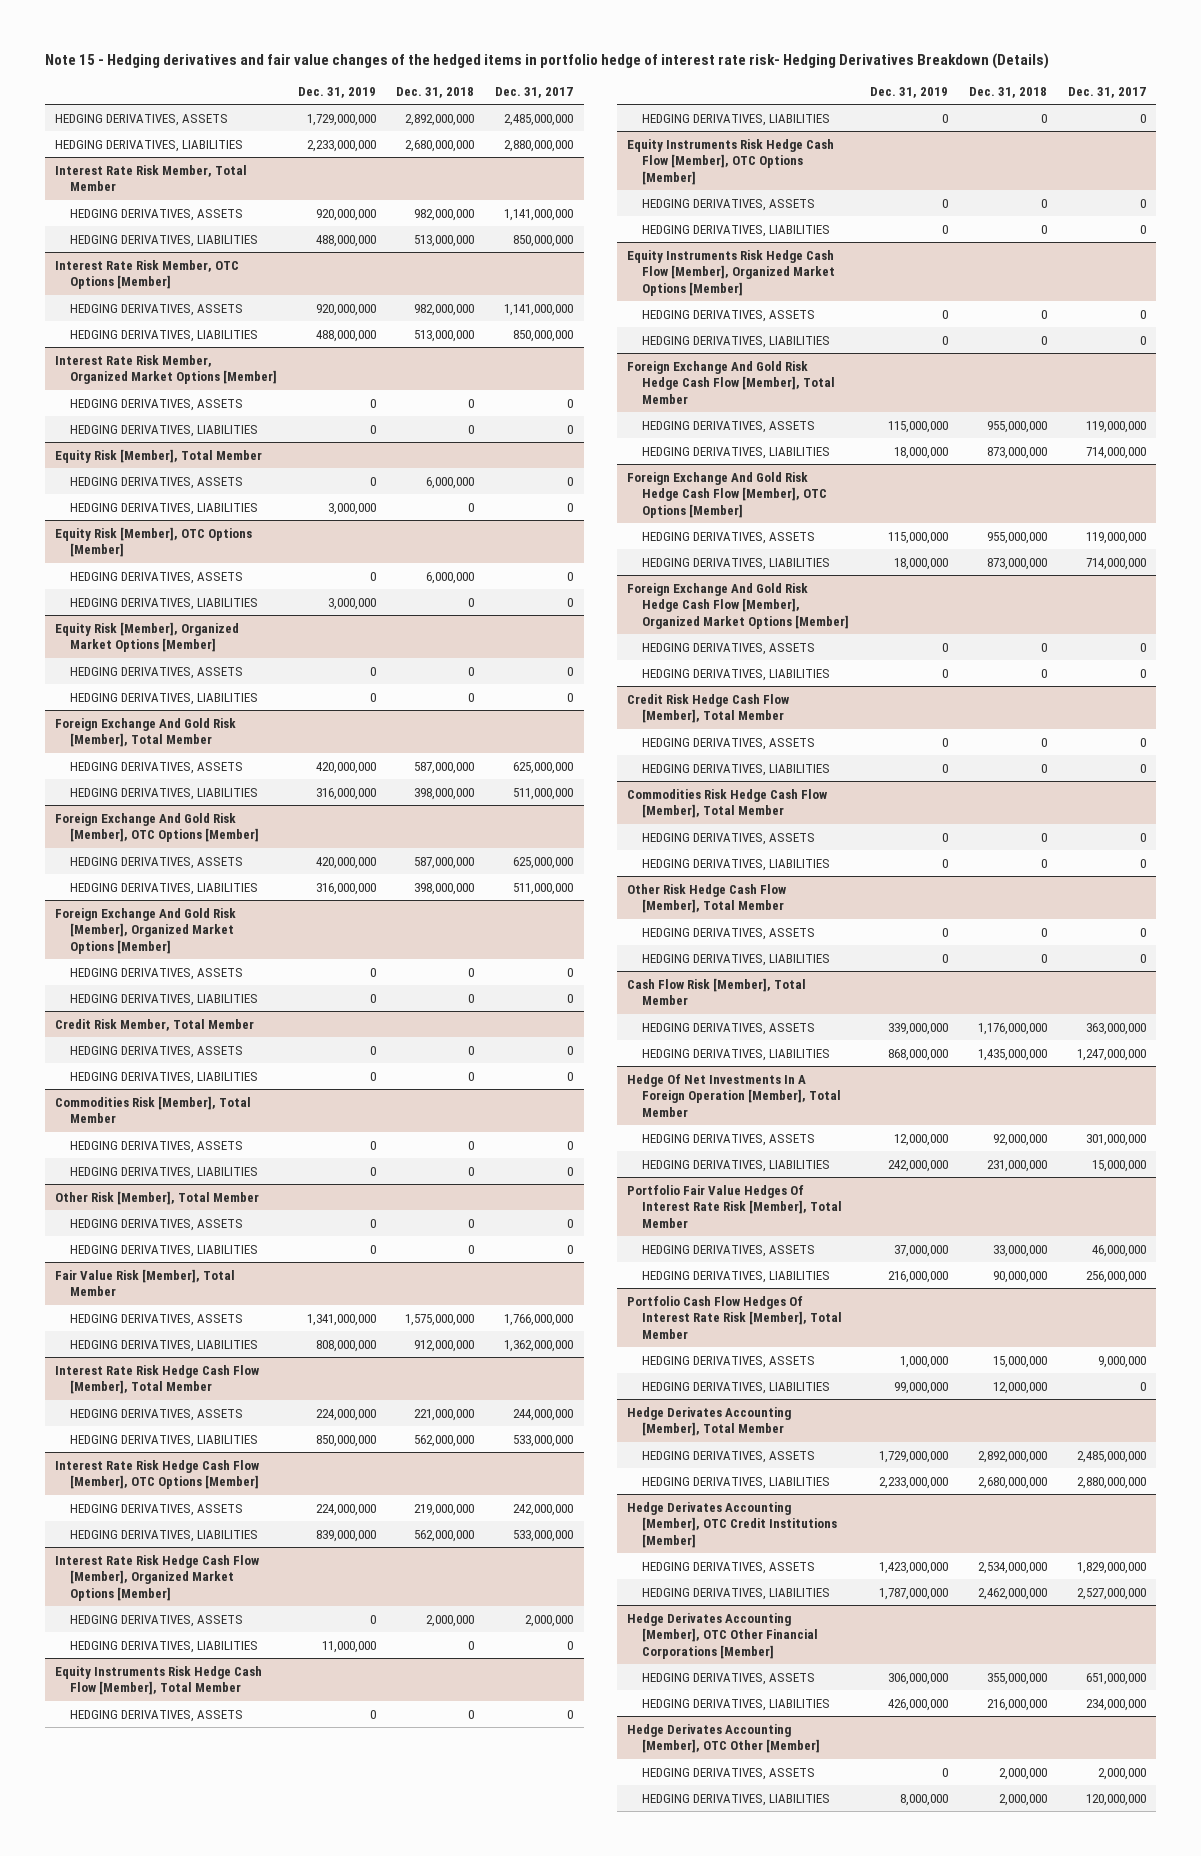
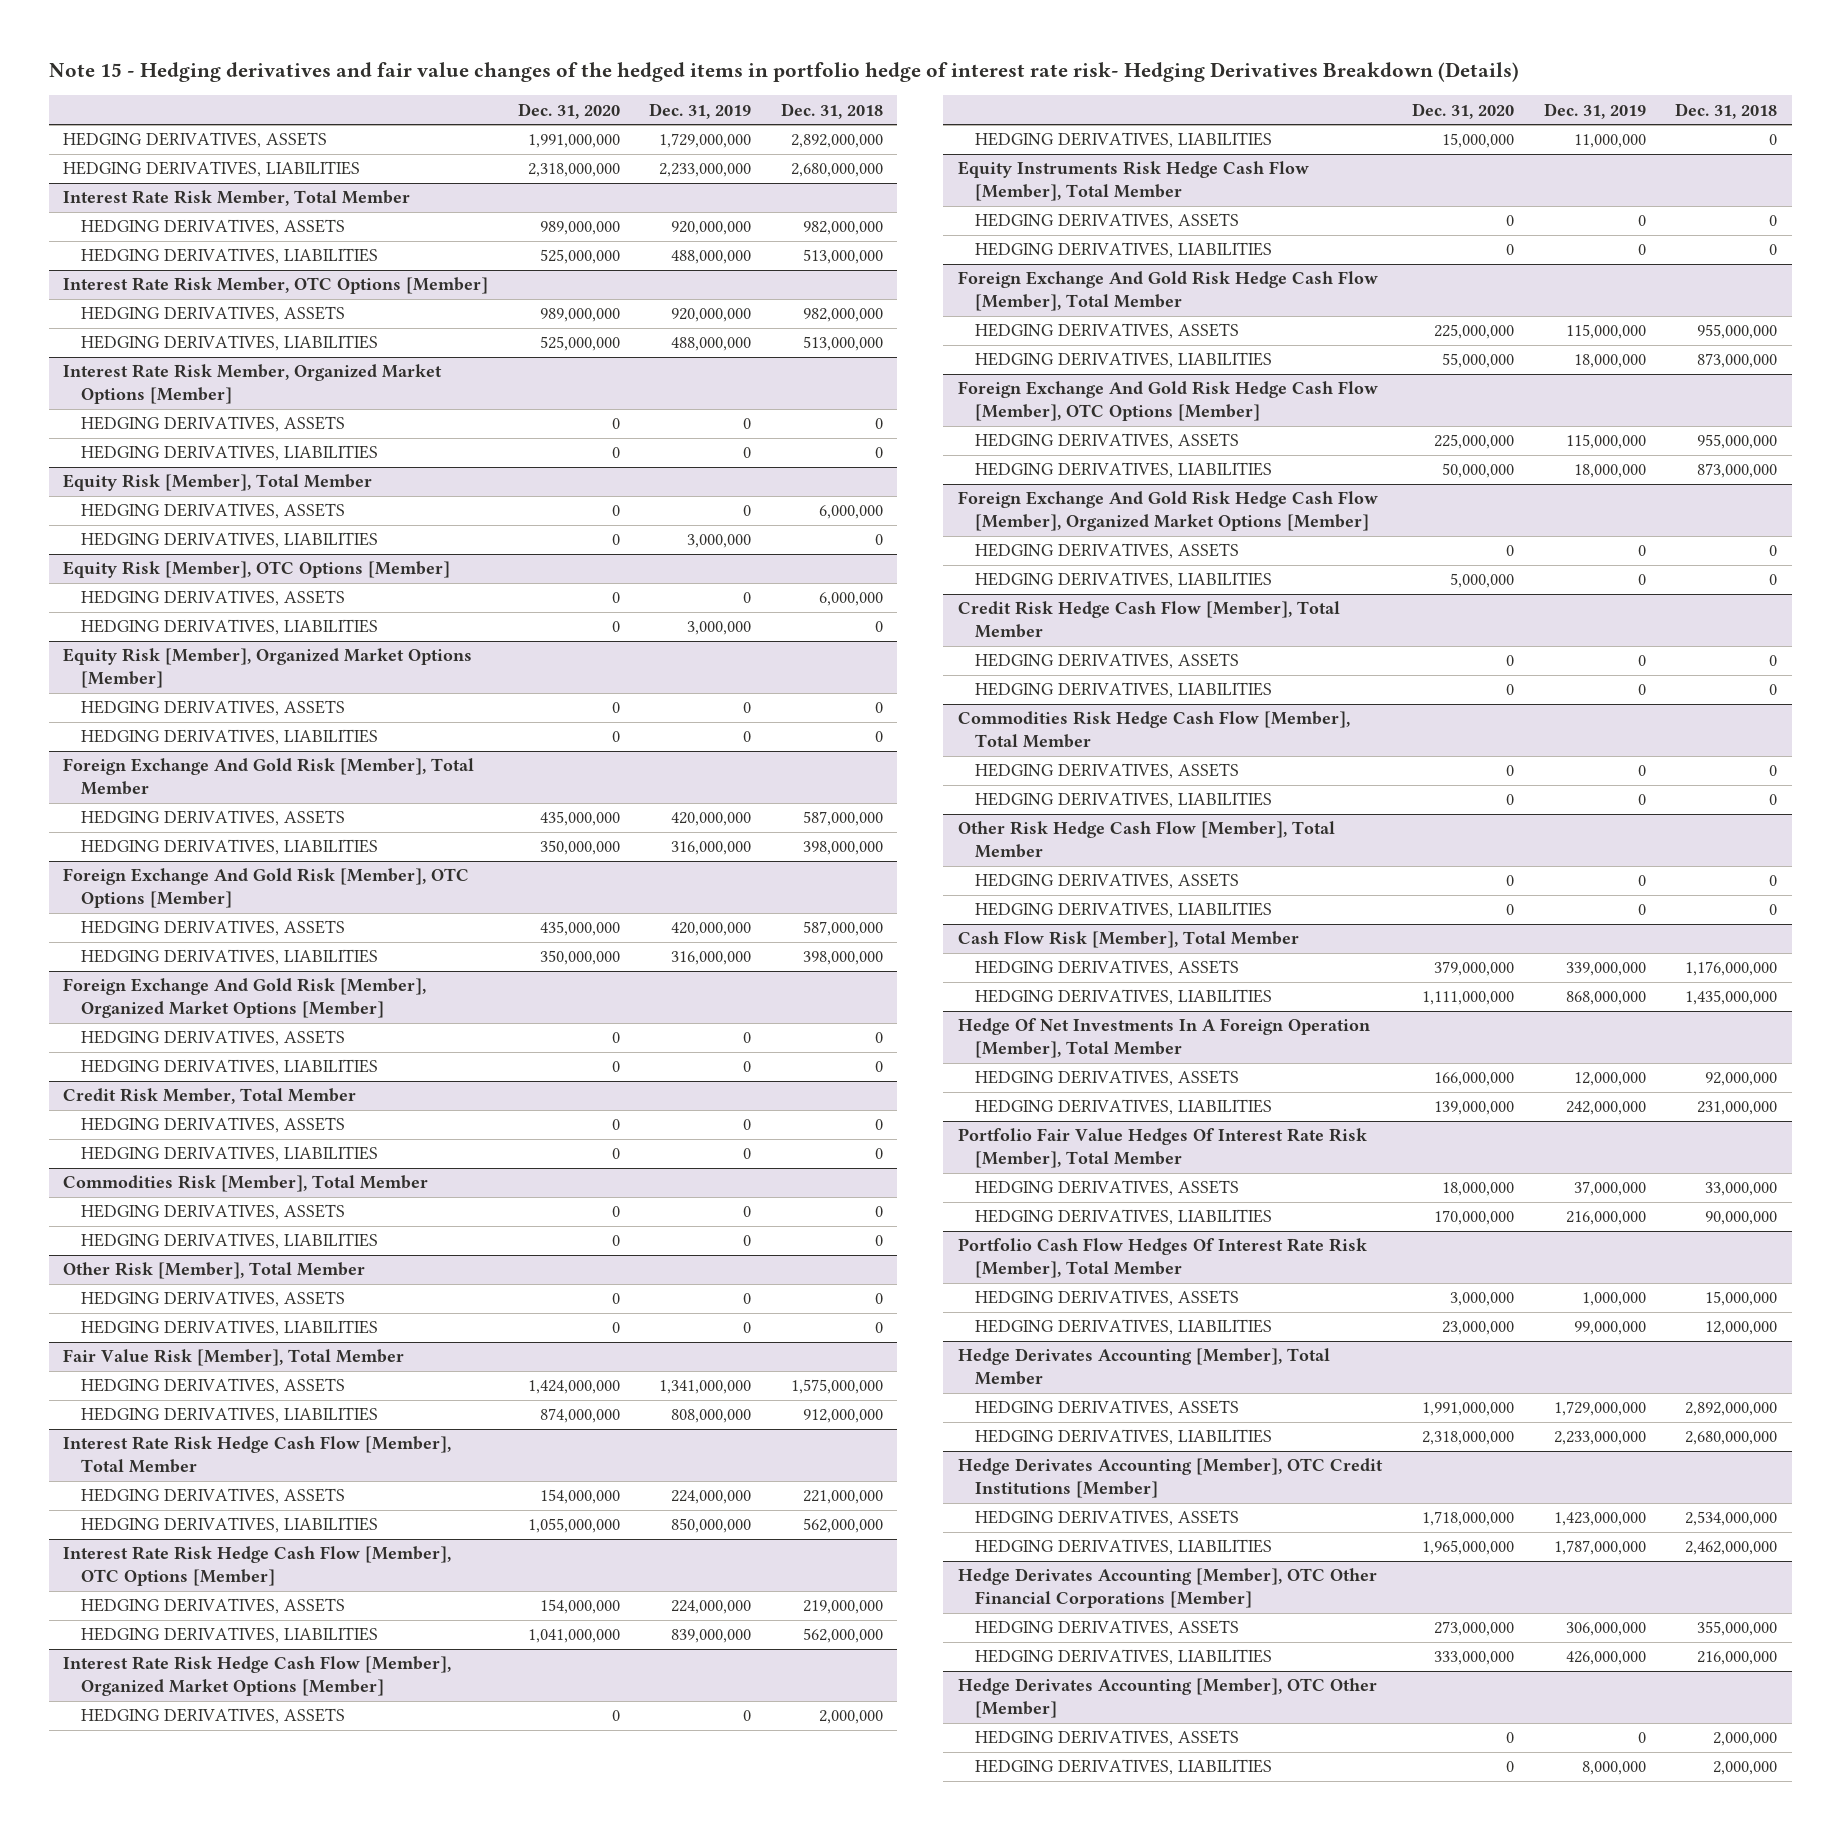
[495,87,574,99] Dec. 31, 2017 -> none
none -> [517,102,620,119] Dec. 31, 2020
[627,138,835,185] Equity Instruments Risk Hedge Cash Flow [Member], OTC Options [Member] -> none
[641,198,815,211] HEDGING DERIVATIVES, ASSETS -> none
[641,224,830,237] HEDGING DERIVATIVES, LIABILITIES -> none
[627,249,835,296] Equity Instruments Risk Hedge Cash Flow [Member], Organized Market Options [Member] -> none
[641,309,815,322] HEDGING DERIVATIVES, ASSETS -> none
[641,335,830,348] HEDGING DERIVATIVES, LIABILITIES -> none

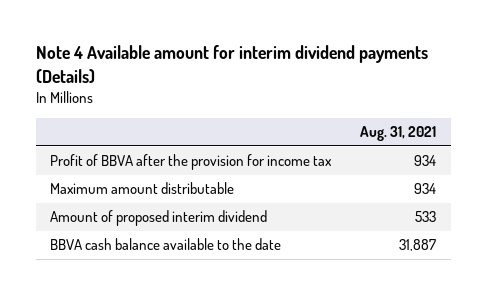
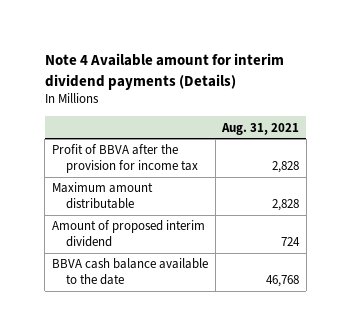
[414,155,437,167] 934 -> [272,161,300,174] 2,828
[414,183,437,195] 934 -> [272,199,300,212] 2,828
[415,211,437,223] 533 -> [281,237,301,247] 724
[399,239,437,252] 31,887 -> [266,275,300,288] 46,768

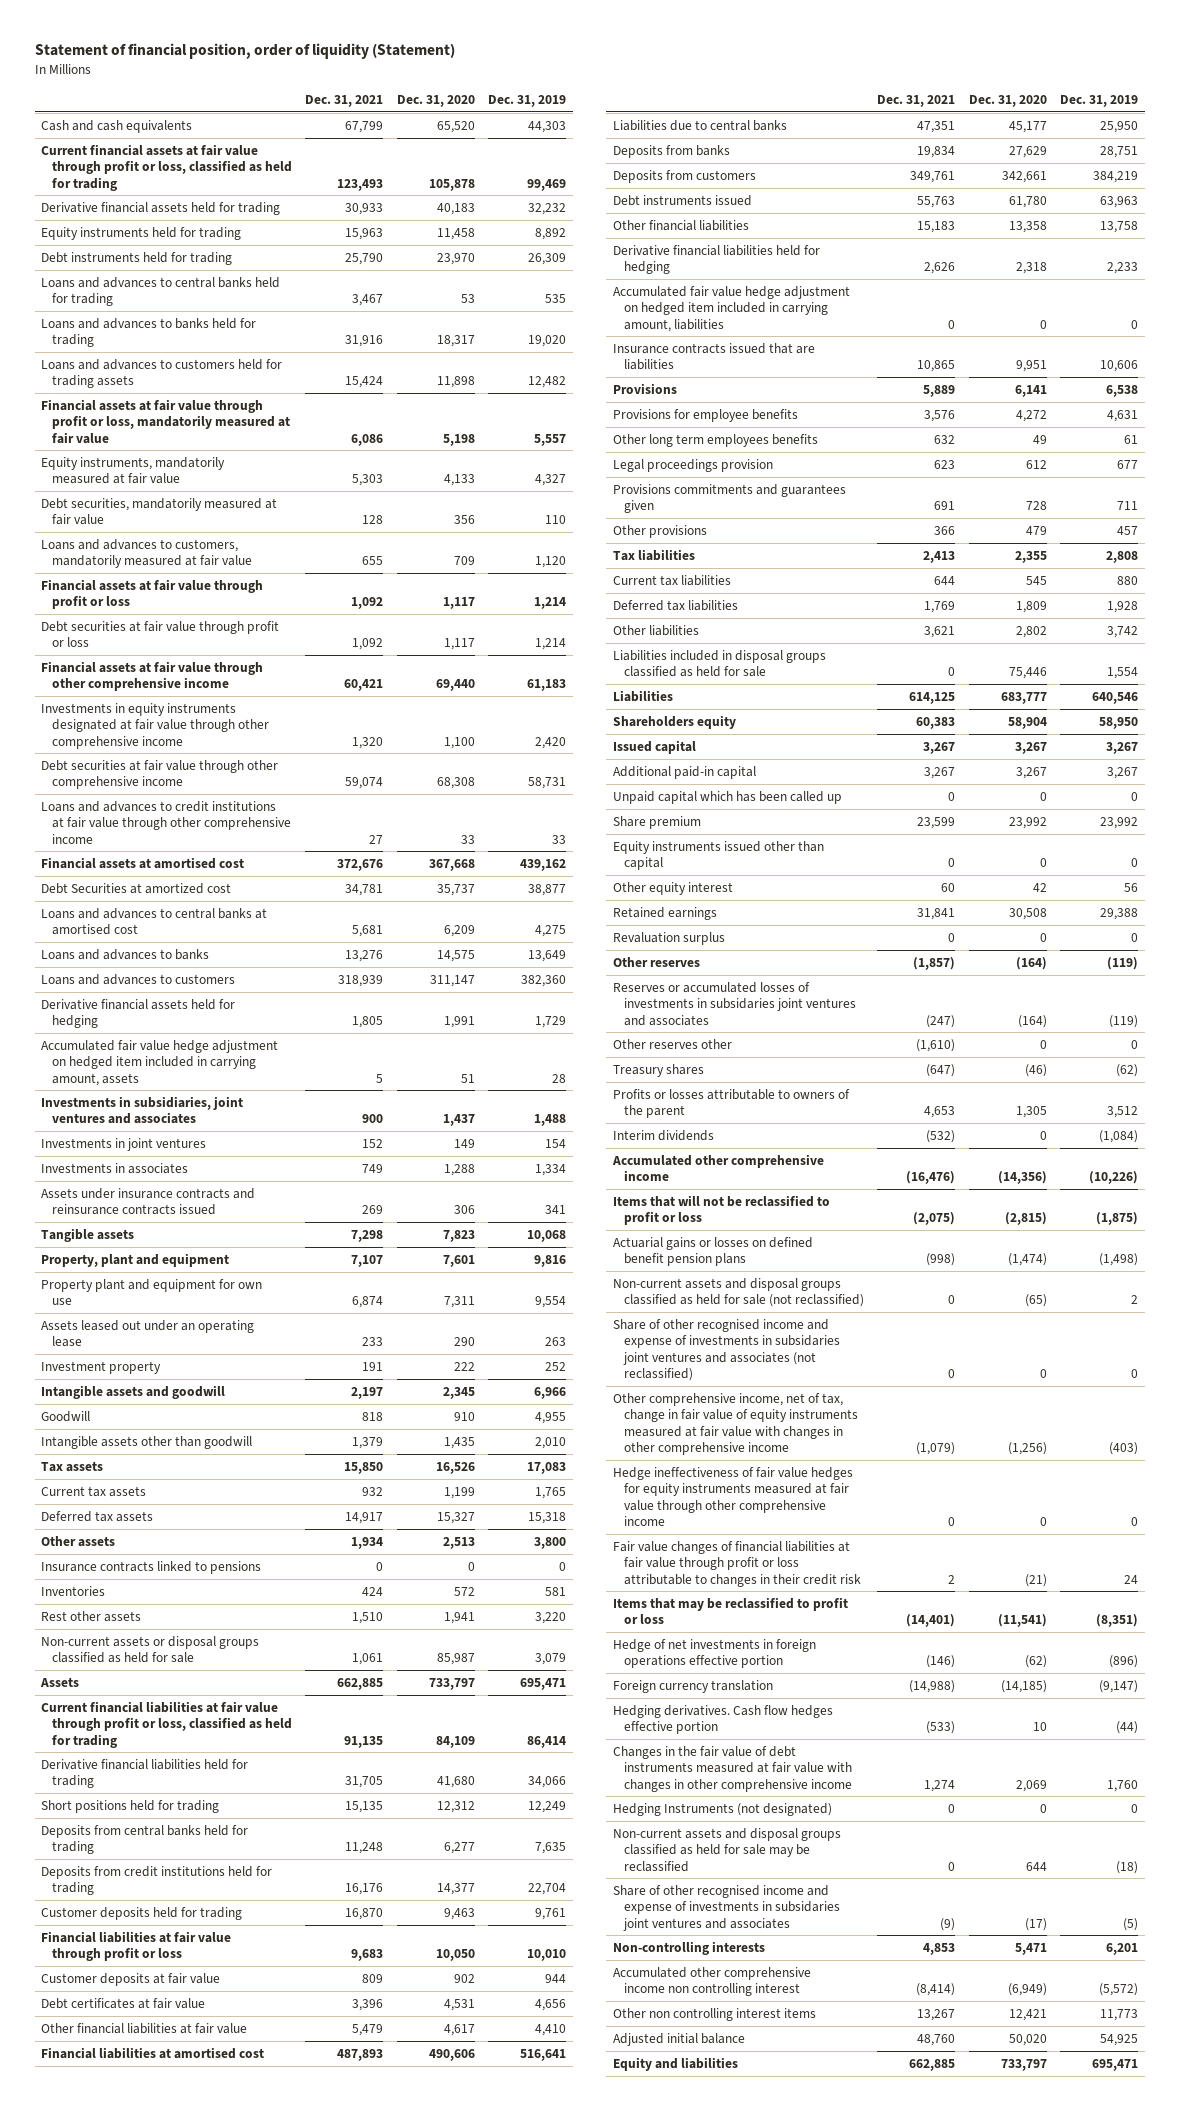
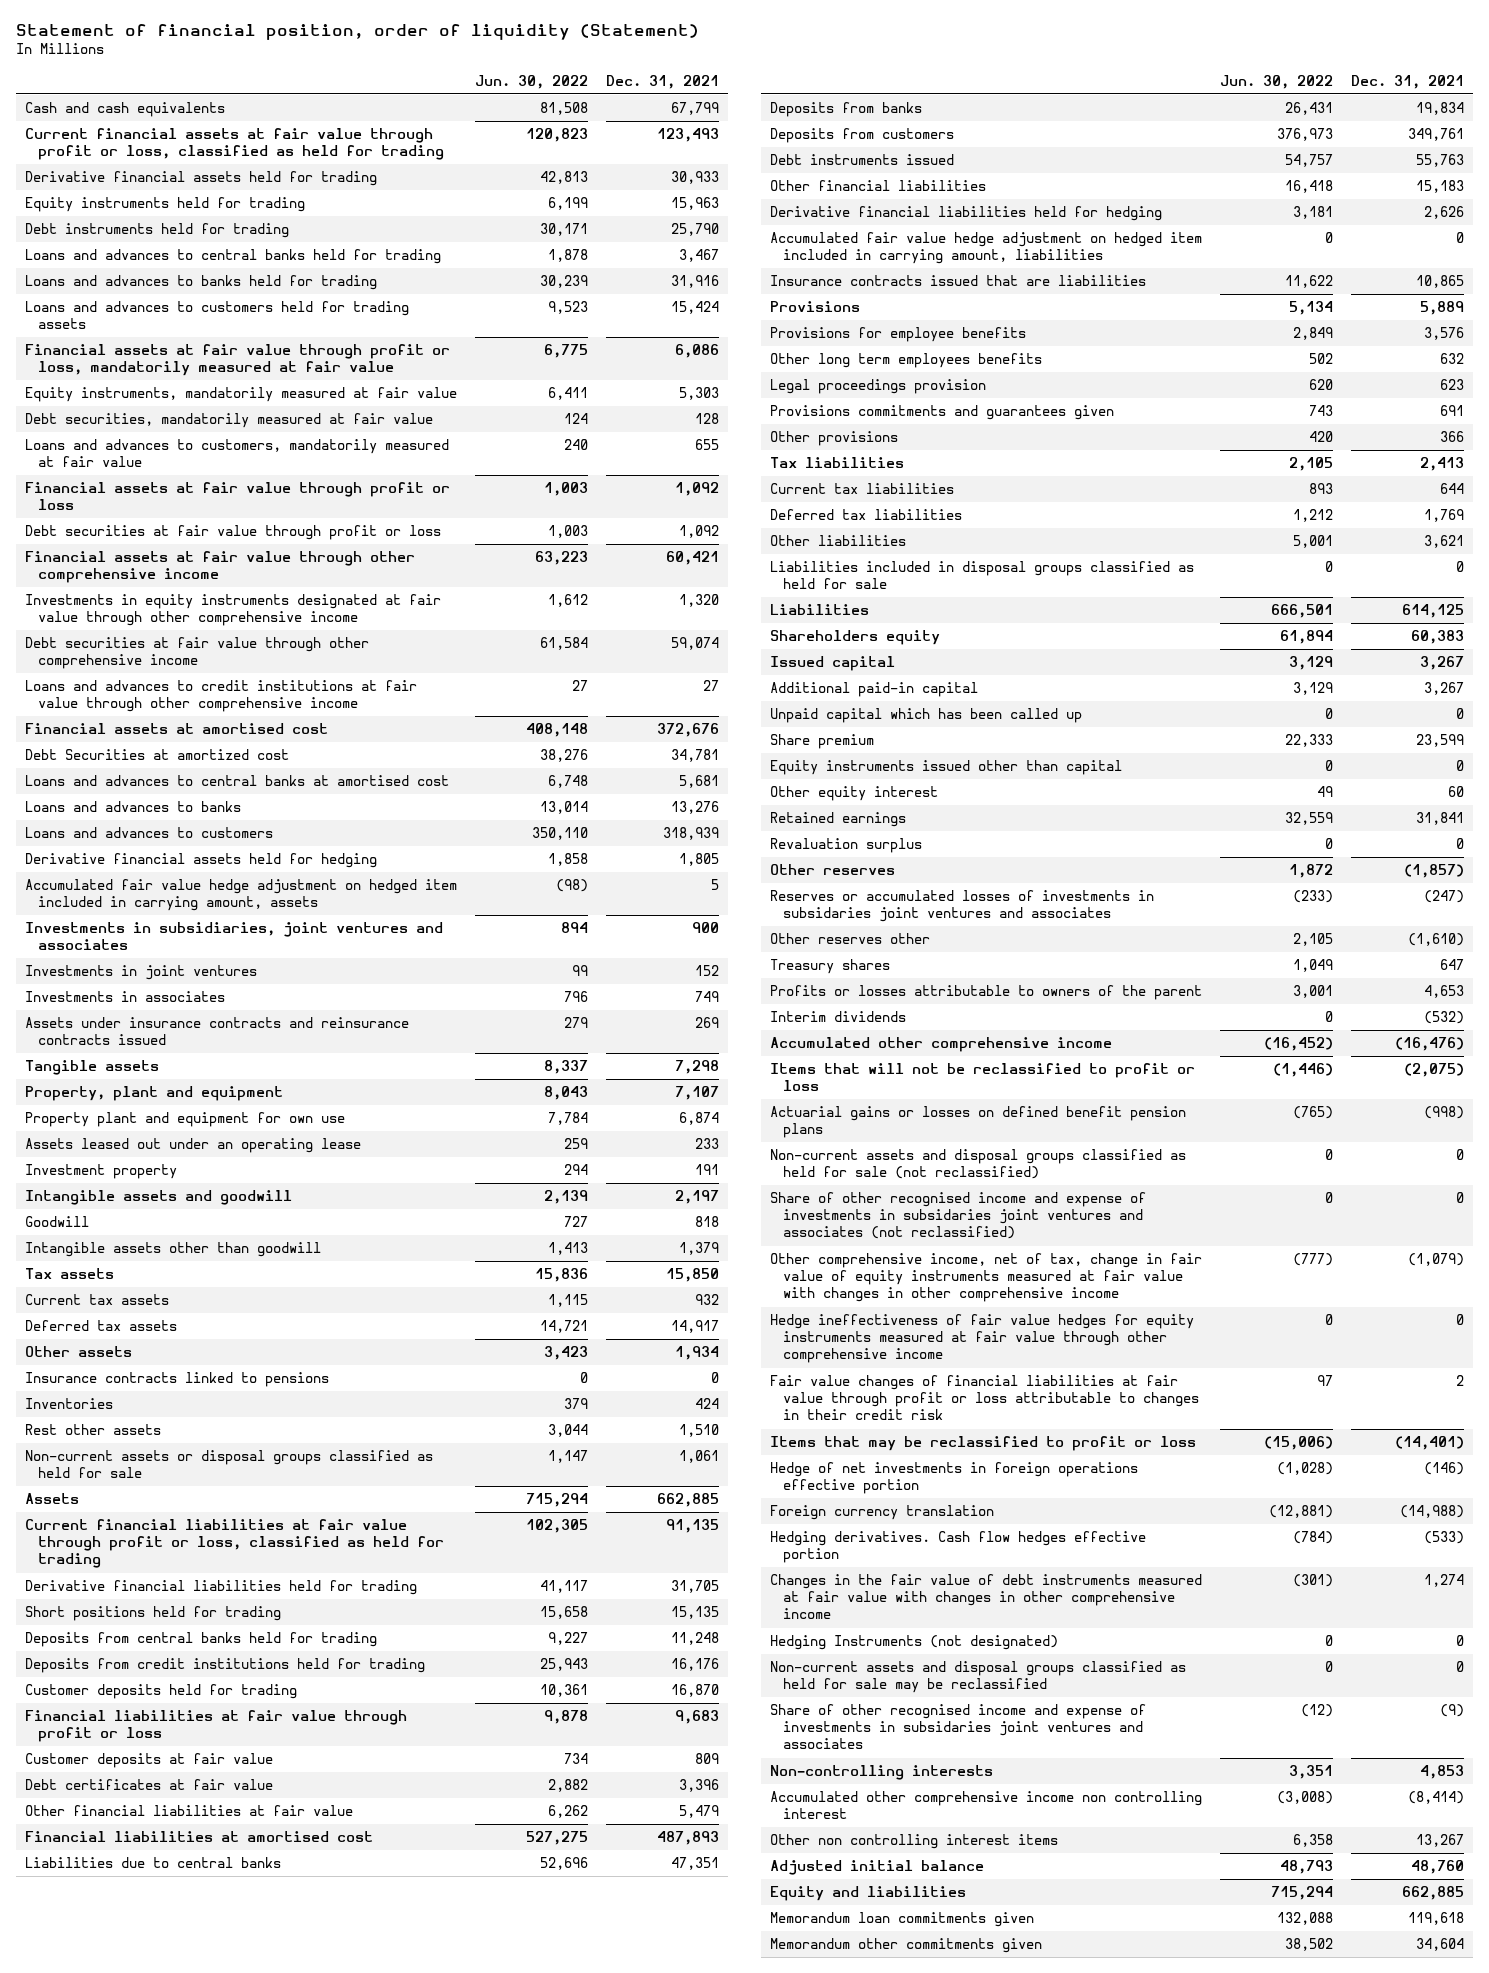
[396,94,475,107] Dec. 31, 2020 -> none
[488,94,567,107] Dec. 31, 2019 -> none
none -> [474,74,588,89] Jun. 30, 2022
[926,1063,956,1077] (647) -> [1440,959,1465,971] 647
none -> [770,1912,1035,1928] Memorandum loan commitments given
none -> [770,1938,1043,1954] Memorandum other commitments given

